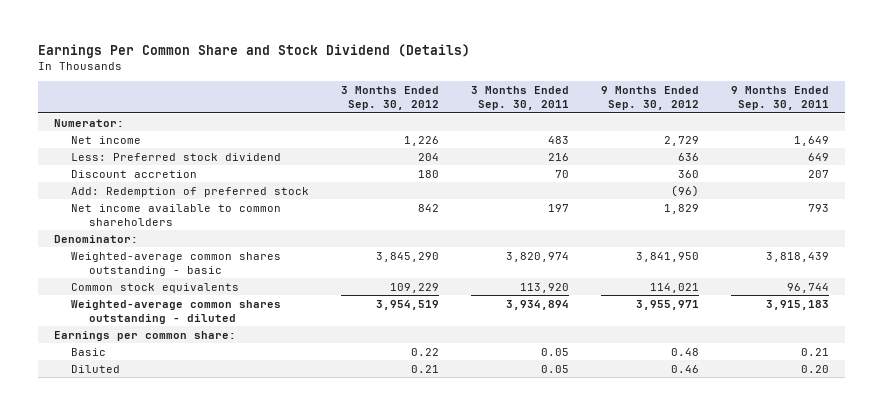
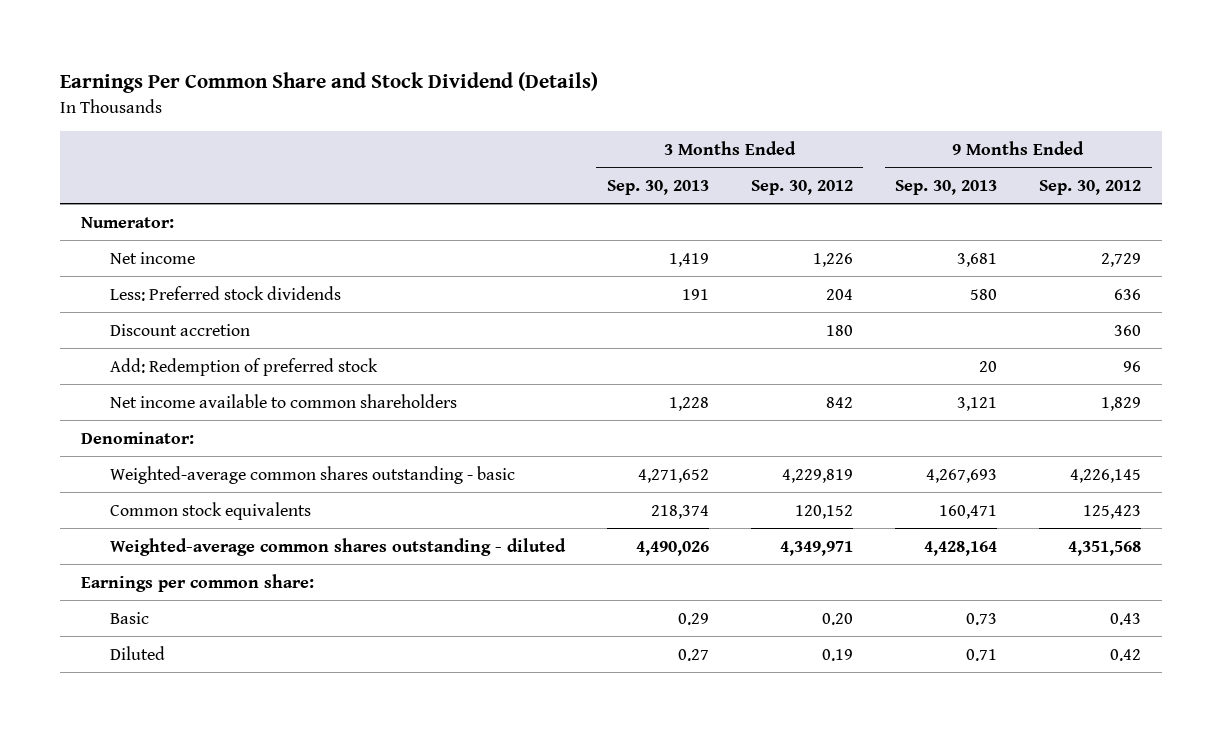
[471,85,570,111] 3 Months Ended Sep. 30, 2011 -> none
[731,85,830,111] 9 Months Ended Sep. 30, 2011 -> none
none -> [606,179,709,195] Sep. 30, 2013
none -> [895,179,998,195] Sep. 30, 2013
[71,152,282,161] Less: Preferred stock dividend -> [109,285,341,301] Less: Preferred stock dividends
[671,184,700,197] (96) -> [1123,360,1142,372] 96
[376,251,440,262] 3,845,290 -> [781,468,853,483] 4,229,819
[636,251,700,262] 3,841,950 -> [1070,468,1142,483] 4,226,145
[390,282,440,293] 109,229 -> [794,504,853,519] 120,152
[650,282,700,293] 114,021 -> [1083,504,1142,519] 125,423
[376,299,440,310] 3,954,519 -> [779,540,853,556] 4,349,971
[636,299,700,310] 3,955,971 -> [1068,540,1142,556] 4,351,568
[411,347,440,356] 0.22 -> [821,612,853,625] 0.20
[671,347,700,356] 0.48 -> [1110,612,1142,625] 0.43
[411,364,440,373] 0.21 -> [821,648,853,661] 0.19
[671,364,700,373] 0.46 -> [1110,648,1142,661] 0.42

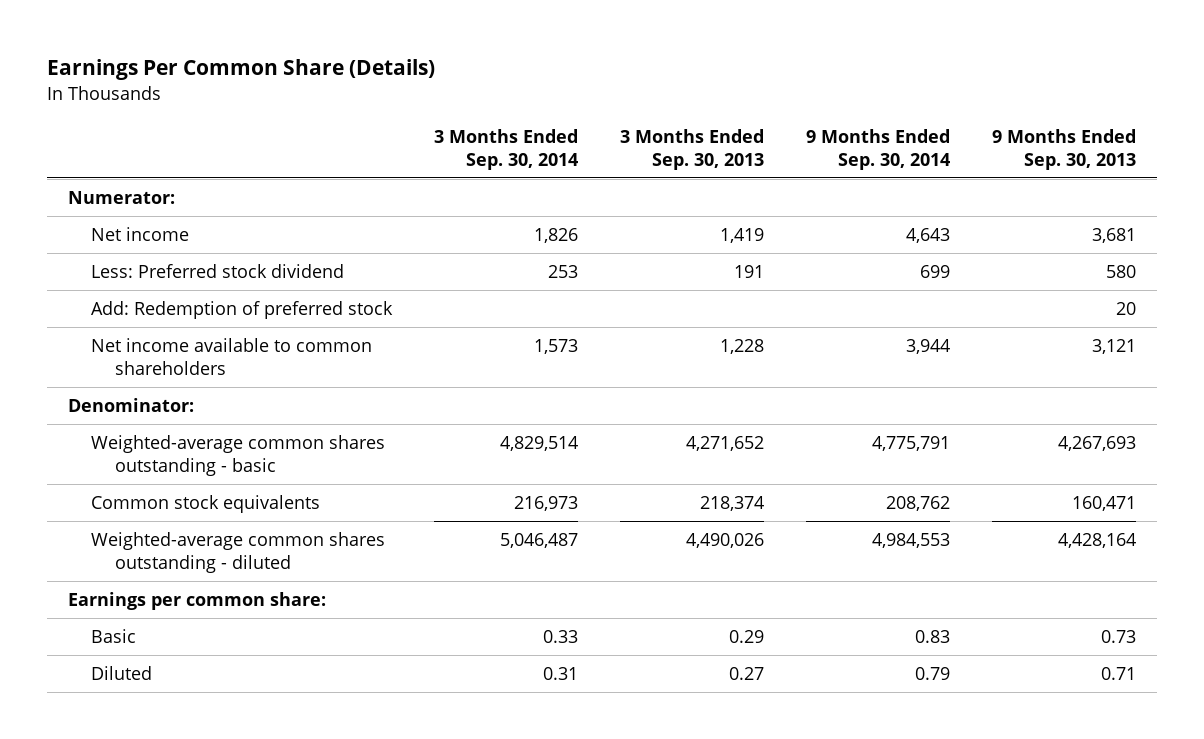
[59,72,598,94] Earnings Per Common Share and Stock Dividend (Details) -> [46,59,435,81] Earnings Per Common Share (Details)
[750,179,853,195] Sep. 30, 2012 -> none
[1039,179,1142,195] Sep. 30, 2012 -> none
none -> [434,128,579,170] 3 Months Ended Sep. 30, 2014
none -> [806,128,951,170] 9 Months Ended Sep. 30, 2014
[109,323,250,336] Discount accretion -> none
[109,285,341,301] Less: Preferred stock dividends -> [91,263,345,278] Less: Preferred stock dividend

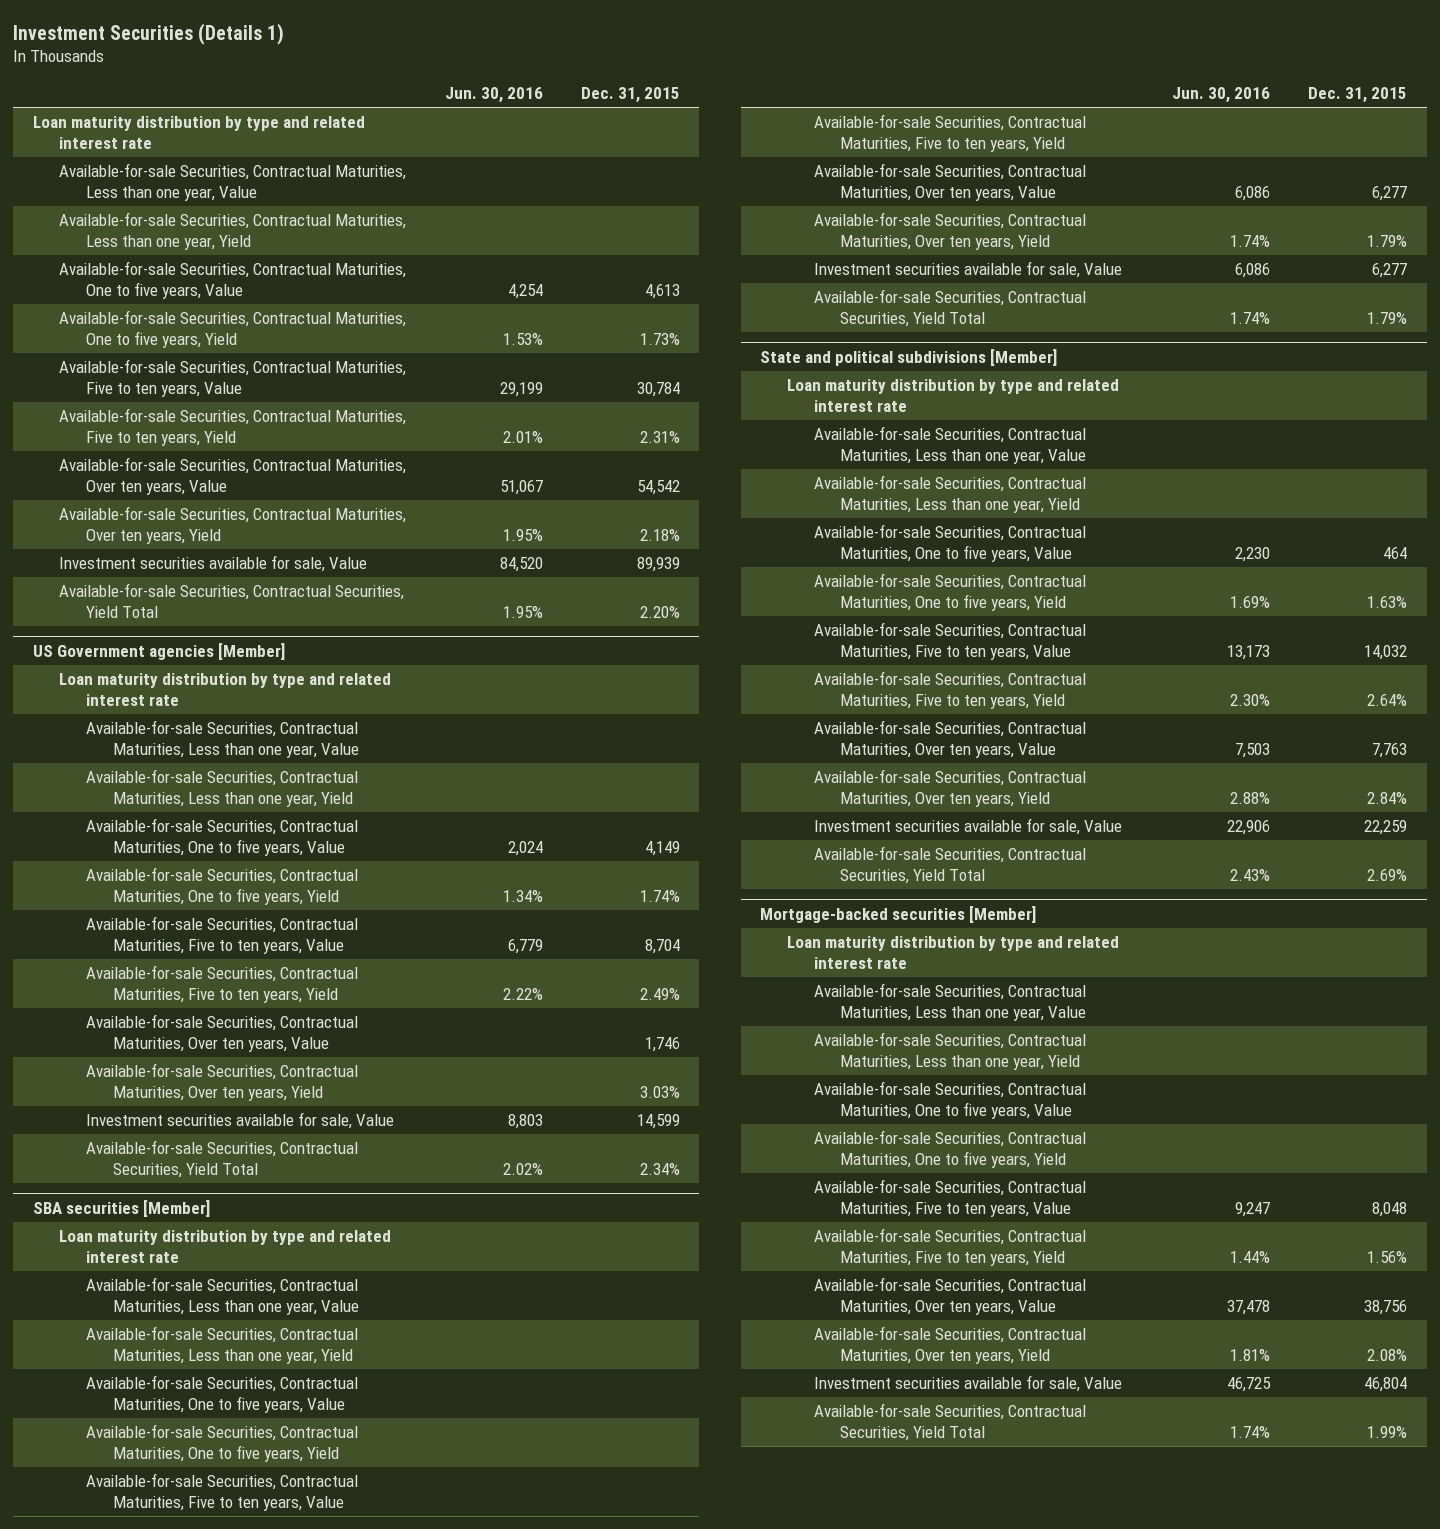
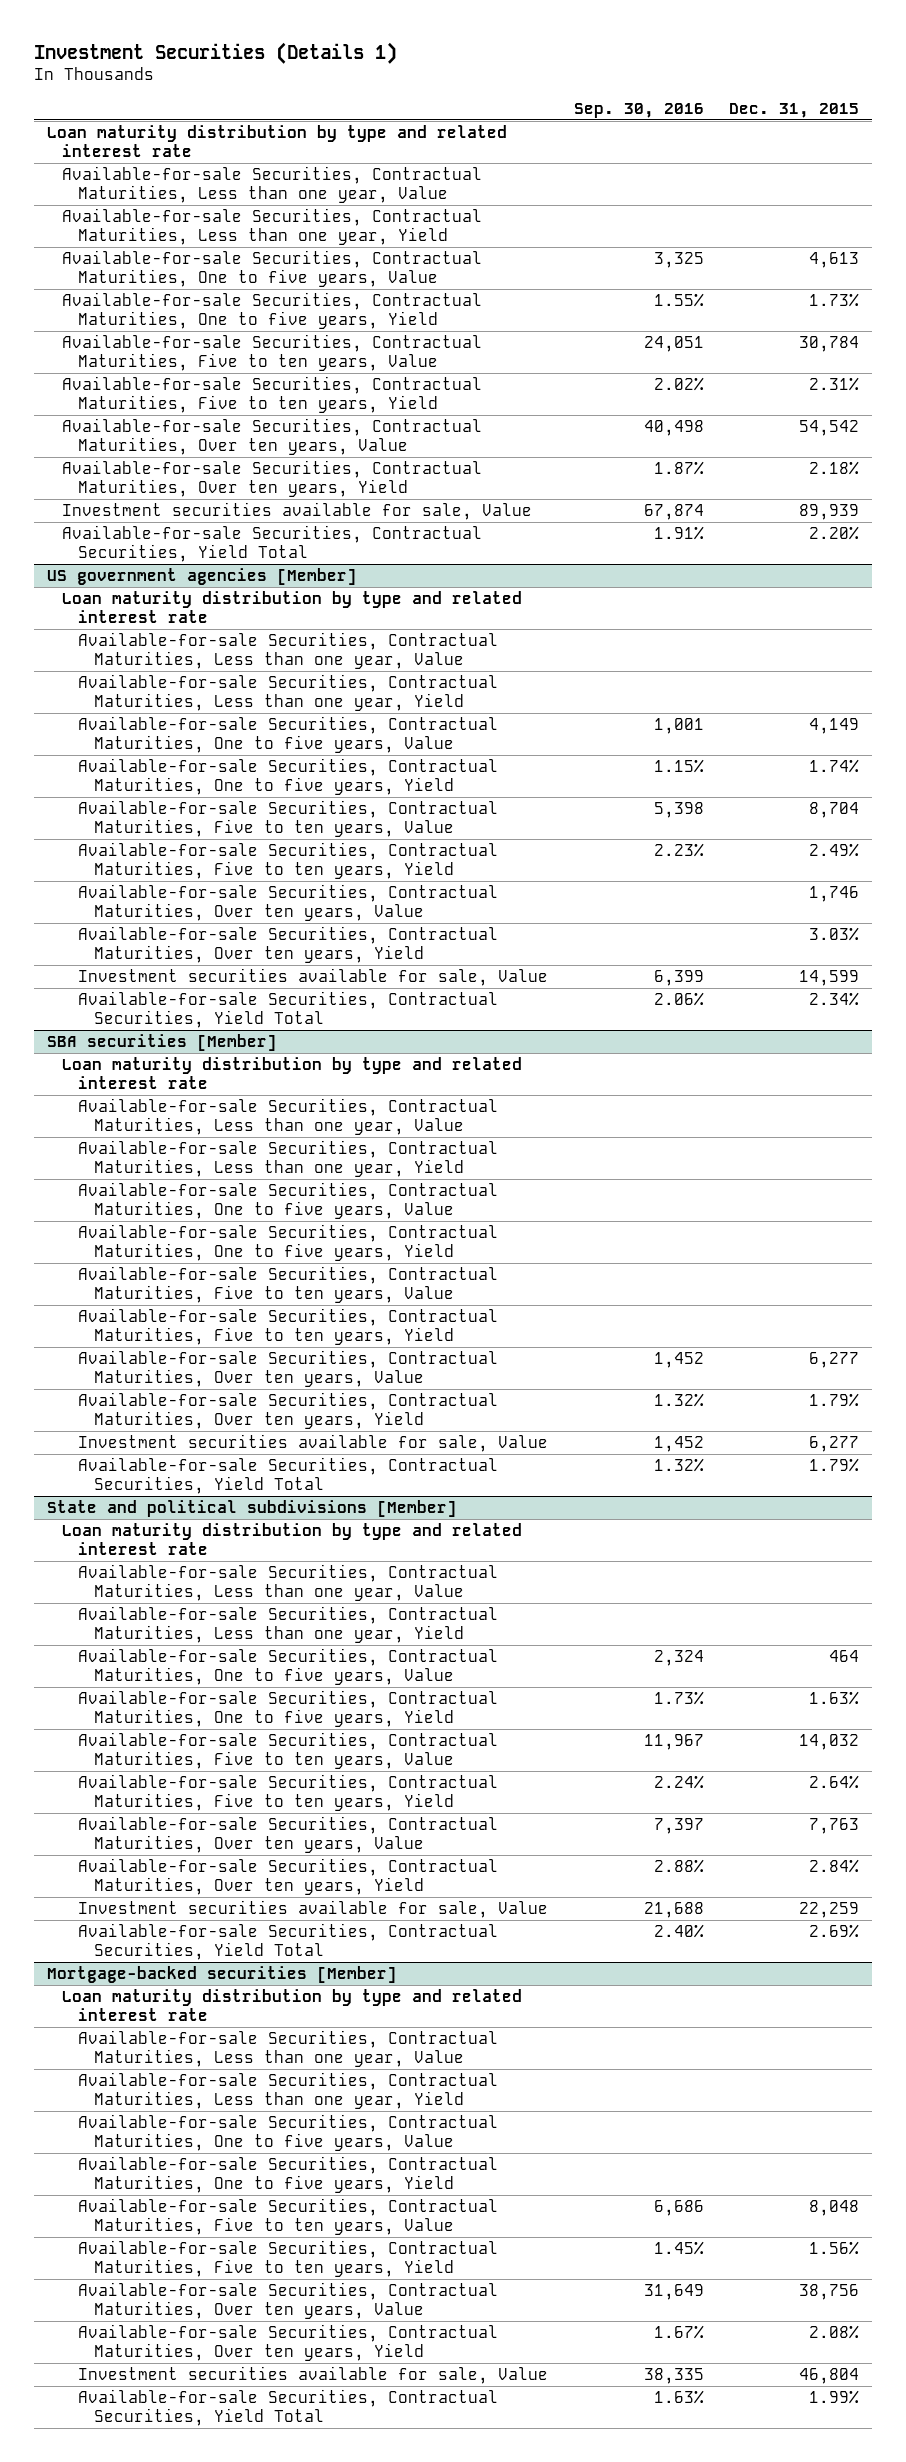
[444,87,543,104] Jun. 30, 2016 -> none
none -> [573,102,704,118] Sep. 30, 2016
[32,642,285,660] US Government agencies [Member] -> [46,568,357,586] US government agencies [Member]

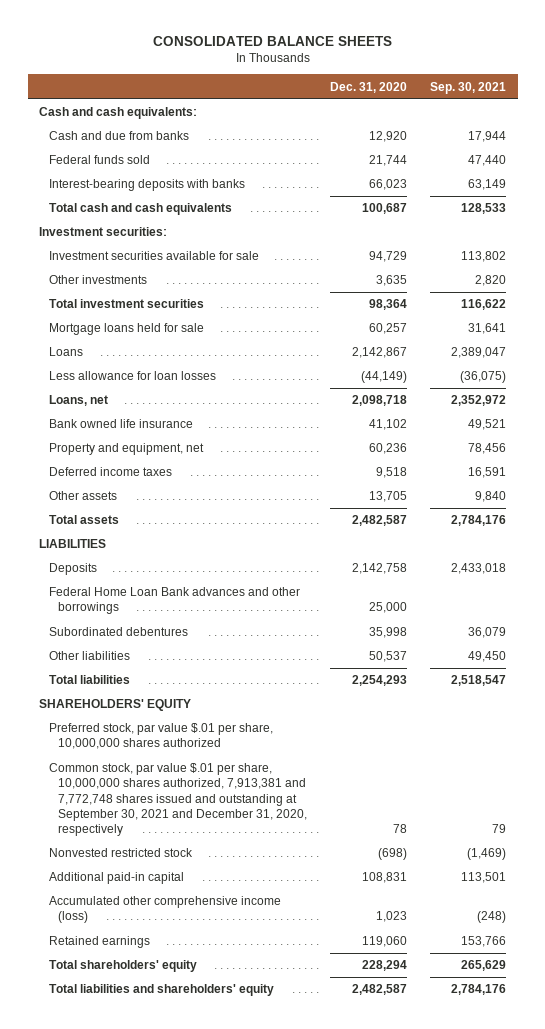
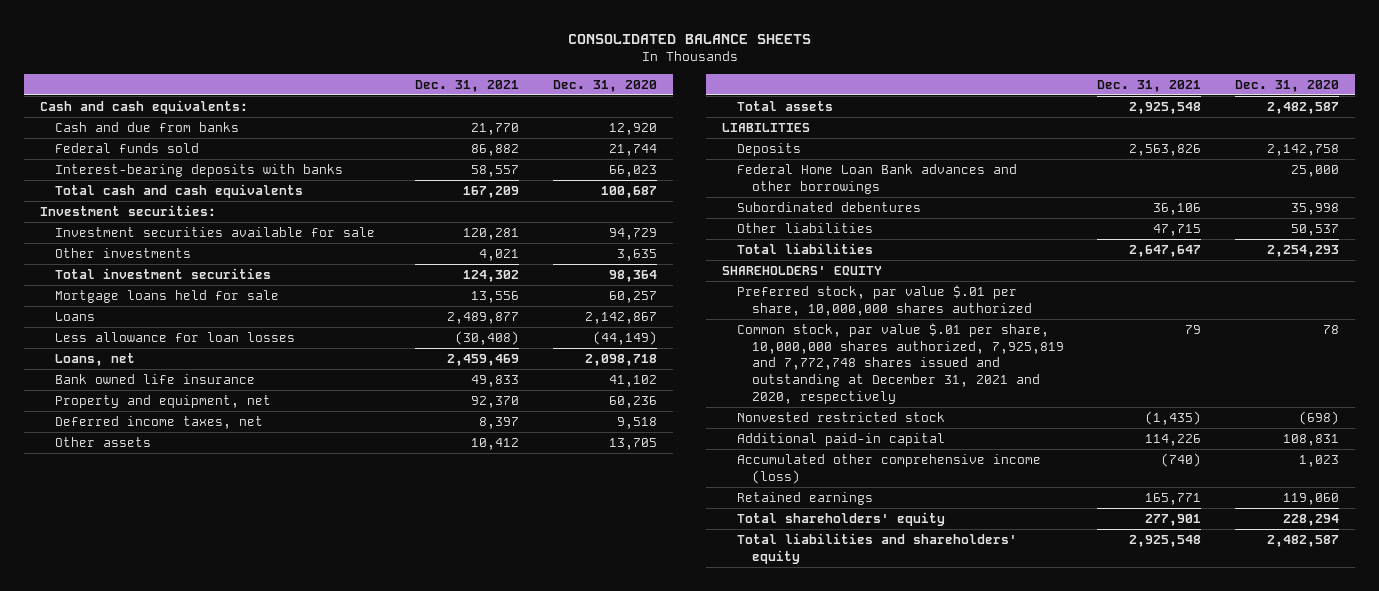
[430,81,507,94] Sep. 30, 2021 -> none
none -> [415,80,520,93] Dec. 31, 2021
[48,467,172,477] Deferred income taxes -> [55,415,264,429] Deferred income taxes, net
[48,763,308,836] Common stock, par value $.01 per share, 10,000,000 shares authorized, 7,913,381 and 7,772,748 shares issued and outstanding at September 30, 2021 and December 31, 2020, respectively -> [737,322,1064,404] Common stock, par value $.01 per share, 10,000,000 shares authorized, 7,925,819 and 7,772,748 shares issued and outstanding at December 31, 2021 and 2020, respectively

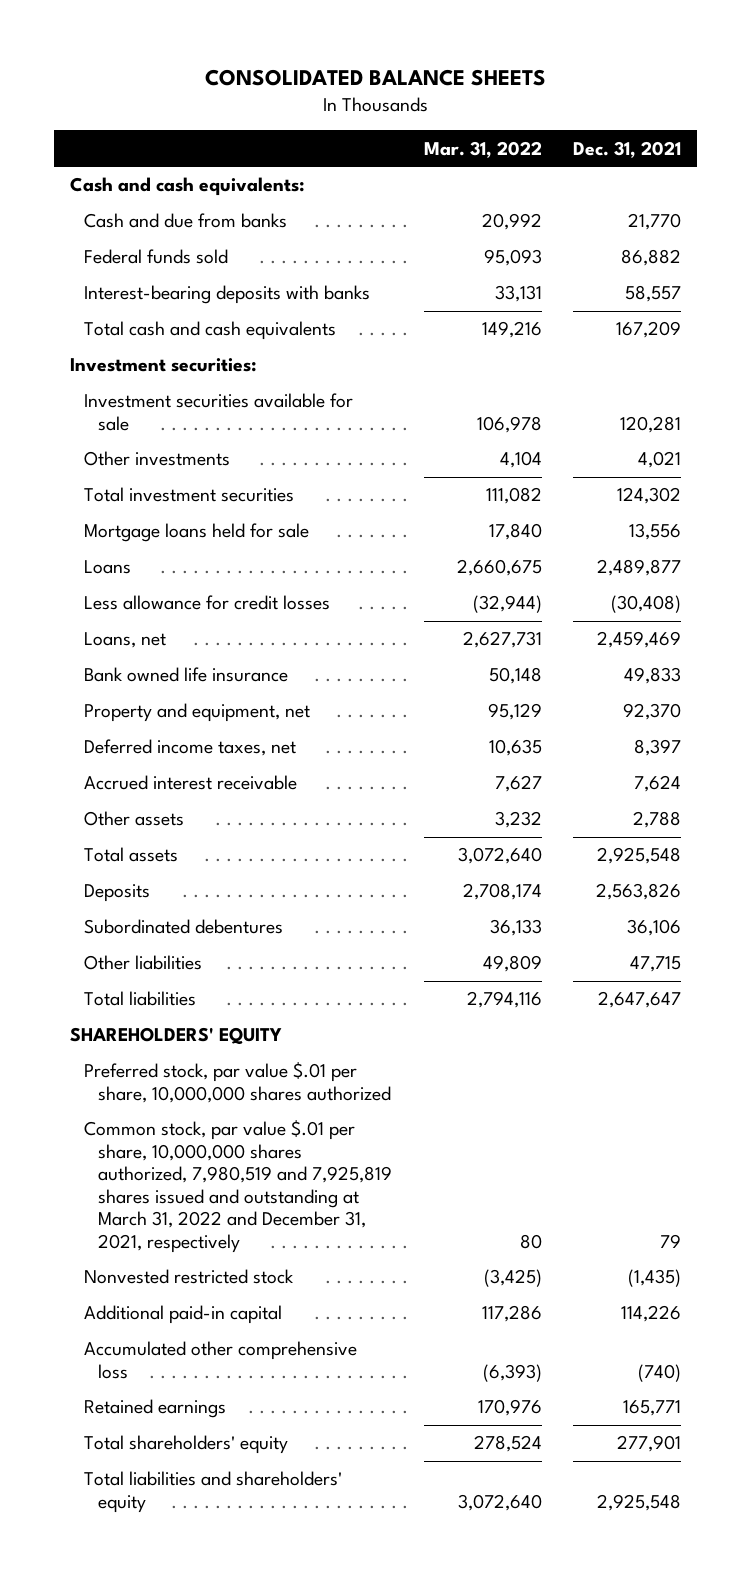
[552,80,657,93] Dec. 31, 2020 -> none
none -> [423,140,542,158] Mar. 31, 2022
[55,331,296,342] Less allowance for loan losses -> [84,595,331,611] Less allowance for credit losses
none -> [84,775,298,791] Accrued interest receivable
[471,437,520,450] 10,412 -> [633,811,682,829] 2,788
[722,122,811,132] LIABILITIES -> none
[737,163,1018,194] Federal Home Loan Bank advances and other borrowings -> none
[737,322,1064,404] Common stock, par value $.01 per share, 10,000,000 shares authorized, 7,925,819 and 7,772,748 shares issued and outstanding at December 31, 2021 and 2020, respectively -> [84,1120,393,1253] Common stock, par value $.01 per share, 10,000,000 shares authorized, 7,980,519 and 7,925,819 shares issued and outstanding at March 31, 2022 and December 31, 2021, respectively
[737,453,1042,484] Accumulated other comprehensive income (loss) -> [84,1341,358,1379] Accumulated other comprehensive loss

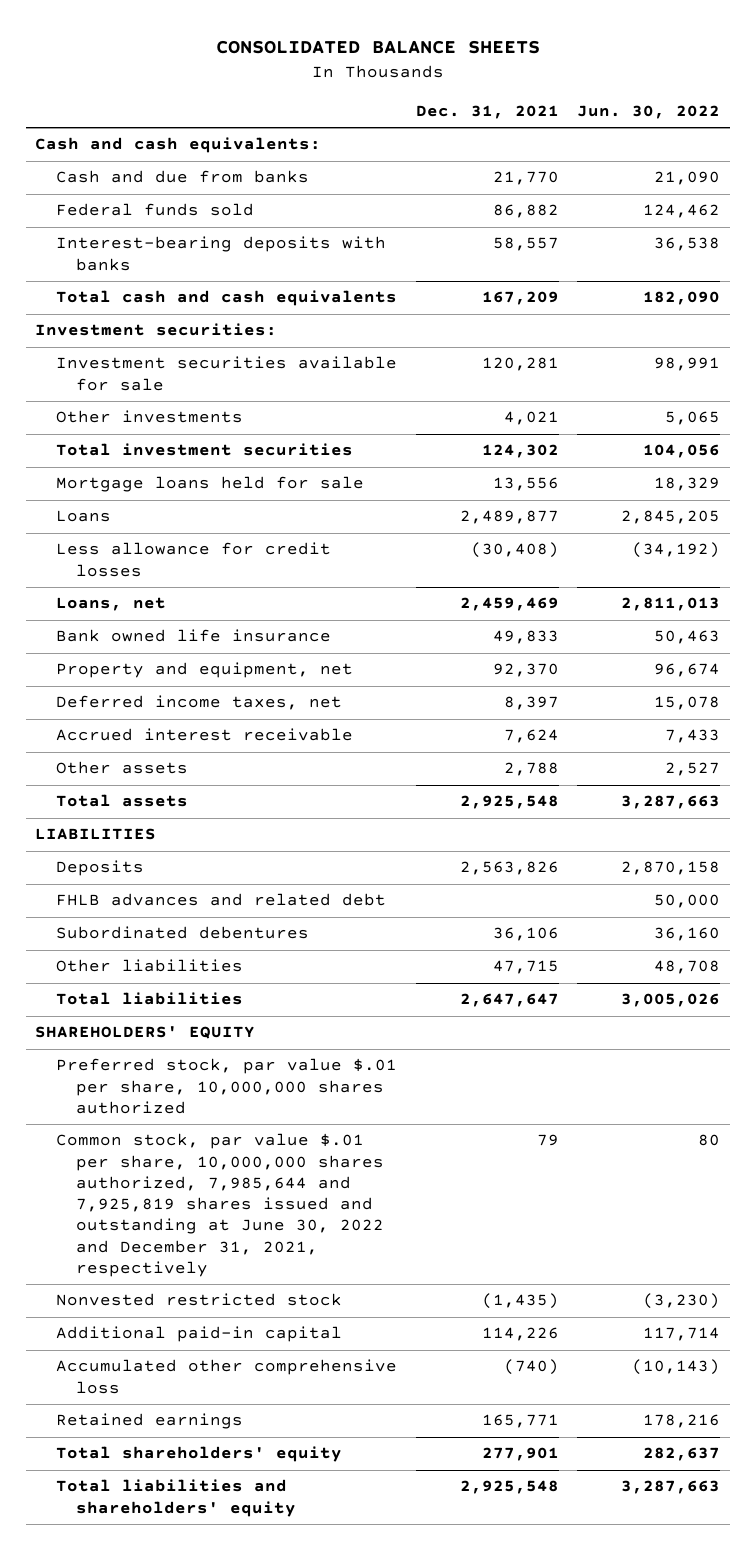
[423,140,542,158] Mar. 31, 2022 -> none
none -> [577,105,721,120] Jun. 30, 2022
none -> [35,828,157,841] LIABILITIES
none -> [55,893,386,907] FHLB advances and related debt
[84,1120,393,1253] Common stock, par value $.01 per share, 10,000,000 shares authorized, 7,980,519 and 7,925,819 shares issued and outstanding at March 31, 2022 and December 31, 2021, respectively -> [55,1133,385,1277] Common stock, par value $.01 per share, 10,000,000 shares authorized, 7,985,644 and 7,925,819 shares issued and outstanding at June 30, 2022 and December 31, 2021, respectively

